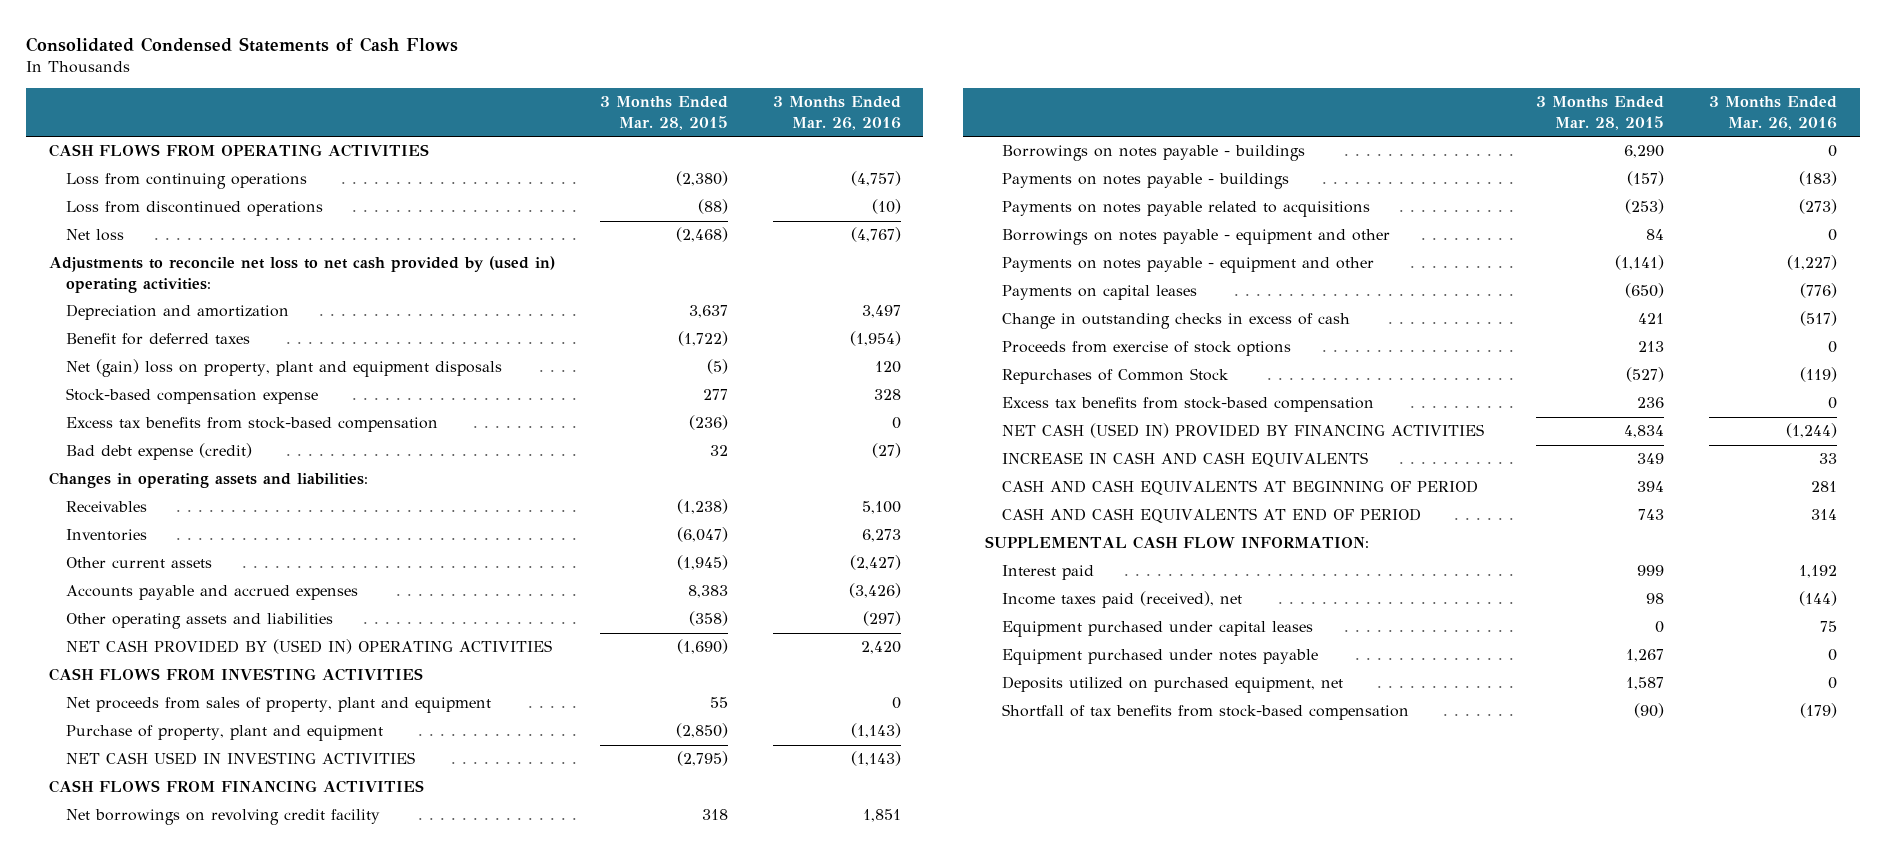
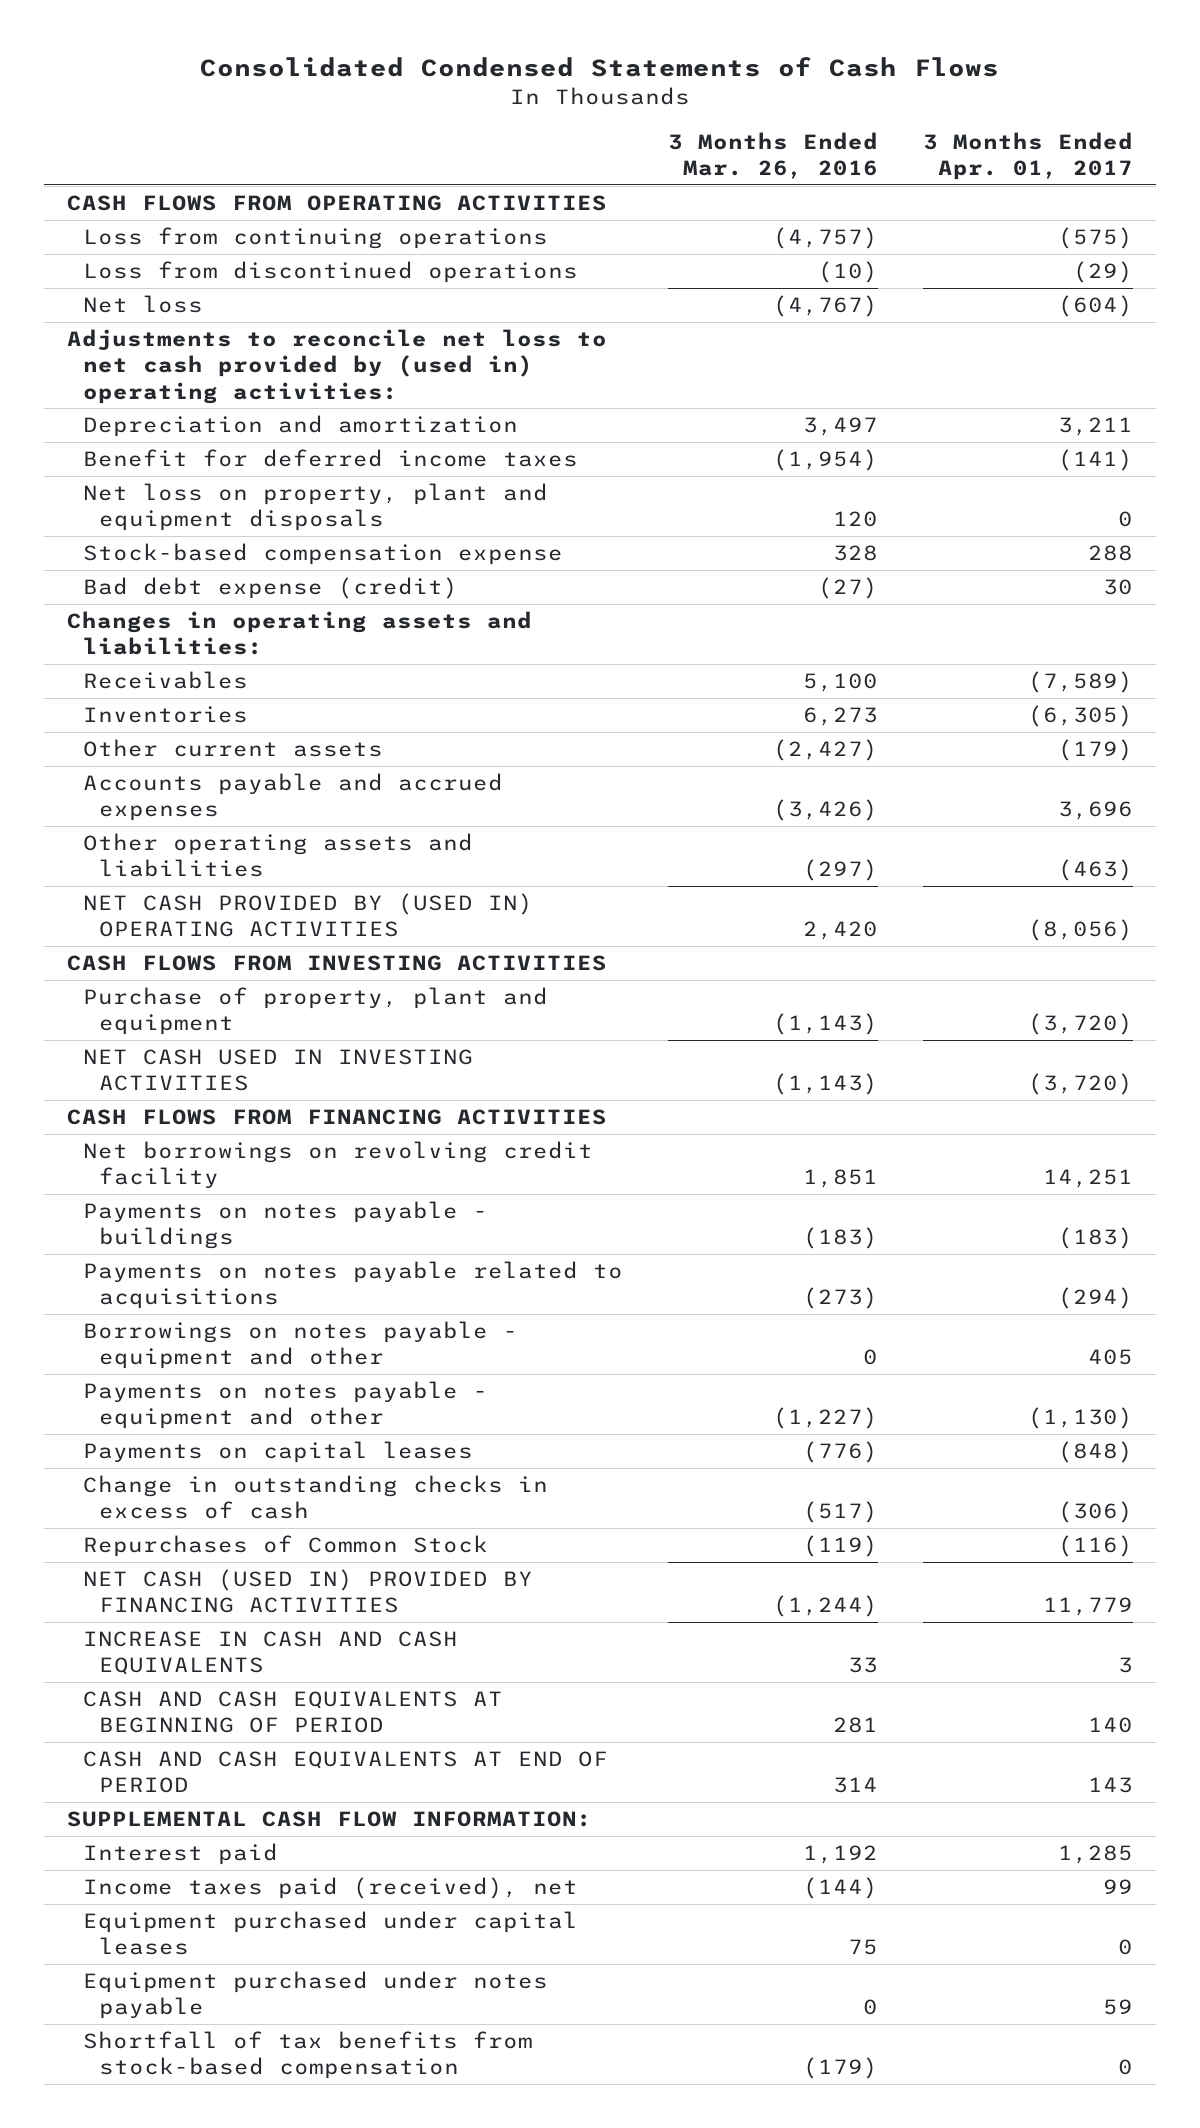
[599,96,728,130] 3 Months Ended Mar. 28, 2015 -> none
none -> [923,131,1134,181] 3 Months Ended Apr. 01, 2017
[65,333,250,346] Benefit for deferred taxes -> [82,449,578,468] Benefit for deferred income taxes
[65,359,502,378] Net (gain) loss on property, plant and equipment disposals -> [82,483,548,532] Net loss on property, plant and equipment disposals
[65,417,438,433] Excess tax benefits from stock-based compensation -> none
[65,697,491,714] Net proceeds from sales of property, plant and equipment -> none
[1002,145,1306,162] Borrowings on notes payable - buildings -> none
[1002,341,1292,357] Proceeds from exercise of stock options -> none
[1002,397,1375,413] Excess tax benefits from stock-based compensation -> none
[1002,676,1344,694] Deposits utilized on purchased equipment, net -> none

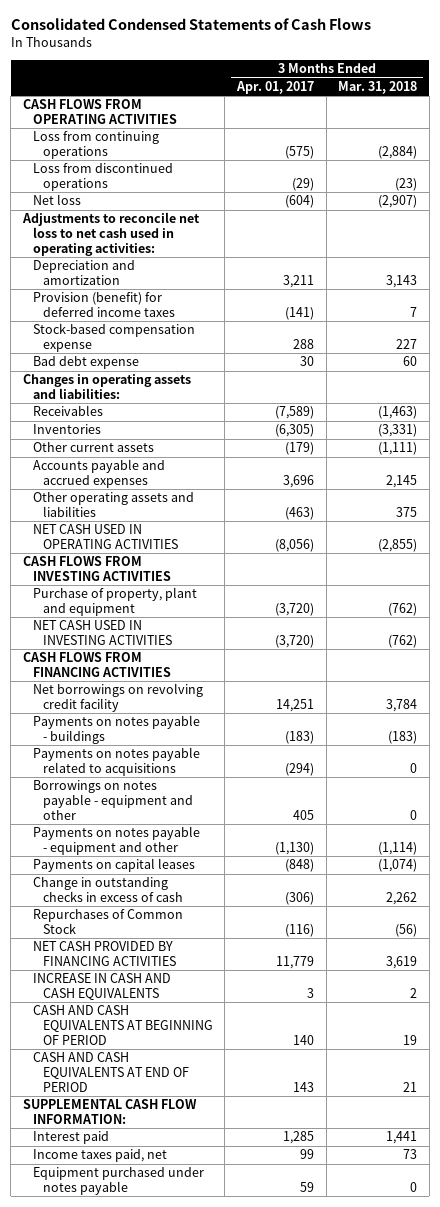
[667,131,878,180] 3 Months Ended Mar. 26, 2016 -> none
none -> [338,80,418,94] Mar. 31, 2018
[66,329,607,404] Adjustments to reconcile net loss to net cash provided by (used in) operating activities: -> [21,212,200,256] Adjustments to reconcile net loss to net cash used in operating activities:
[82,483,548,532] Net loss on property, plant and equipment disposals -> none
[82,449,578,468] Benefit for deferred income taxes -> [32,292,175,318] Provision (benefit) for deferred income taxes
[82,577,458,600] Bad debt expense (credit) -> [32,356,139,370] Bad debt expense
[82,893,533,938] NET CASH PROVIDED BY (USED IN) OPERATING ACTIVITIES -> [32,524,178,550] NET CASH USED IN OPERATING ACTIVITIES
[82,1569,533,1614] NET CASH (USED IN) PROVIDED BY FINANCING ACTIVITIES -> [32,941,176,967] NET CASH PROVIDED BY FINANCING ACTIVITIES
[82,1911,578,1956] Equipment purchased under capital leases -> none
[82,1877,578,1900] Income taxes paid (received), net -> [32,1149,167,1163] Income taxes paid, net
[82,2031,533,2080] Shortfall of tax benefits from stock-based compensation -> none

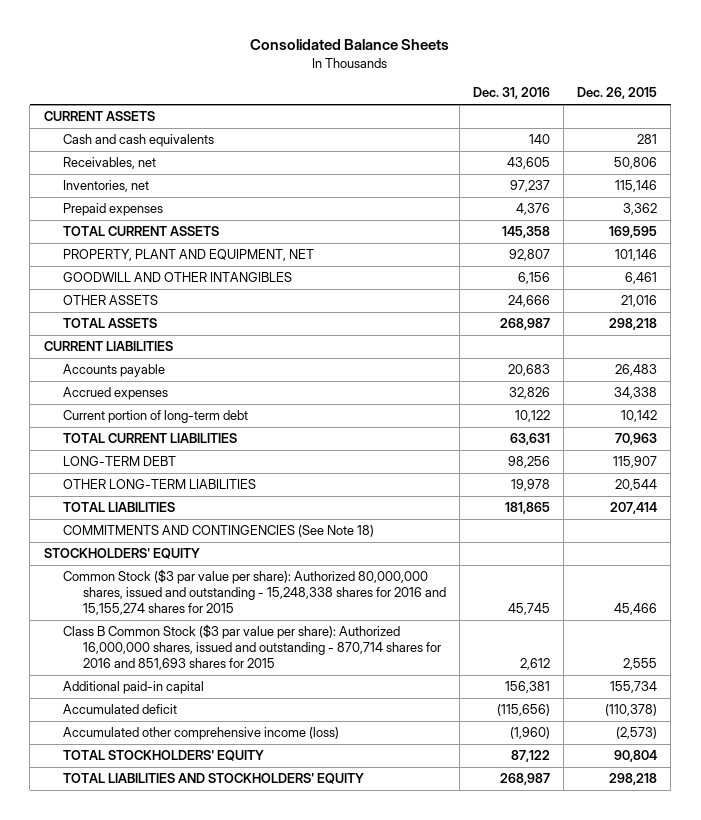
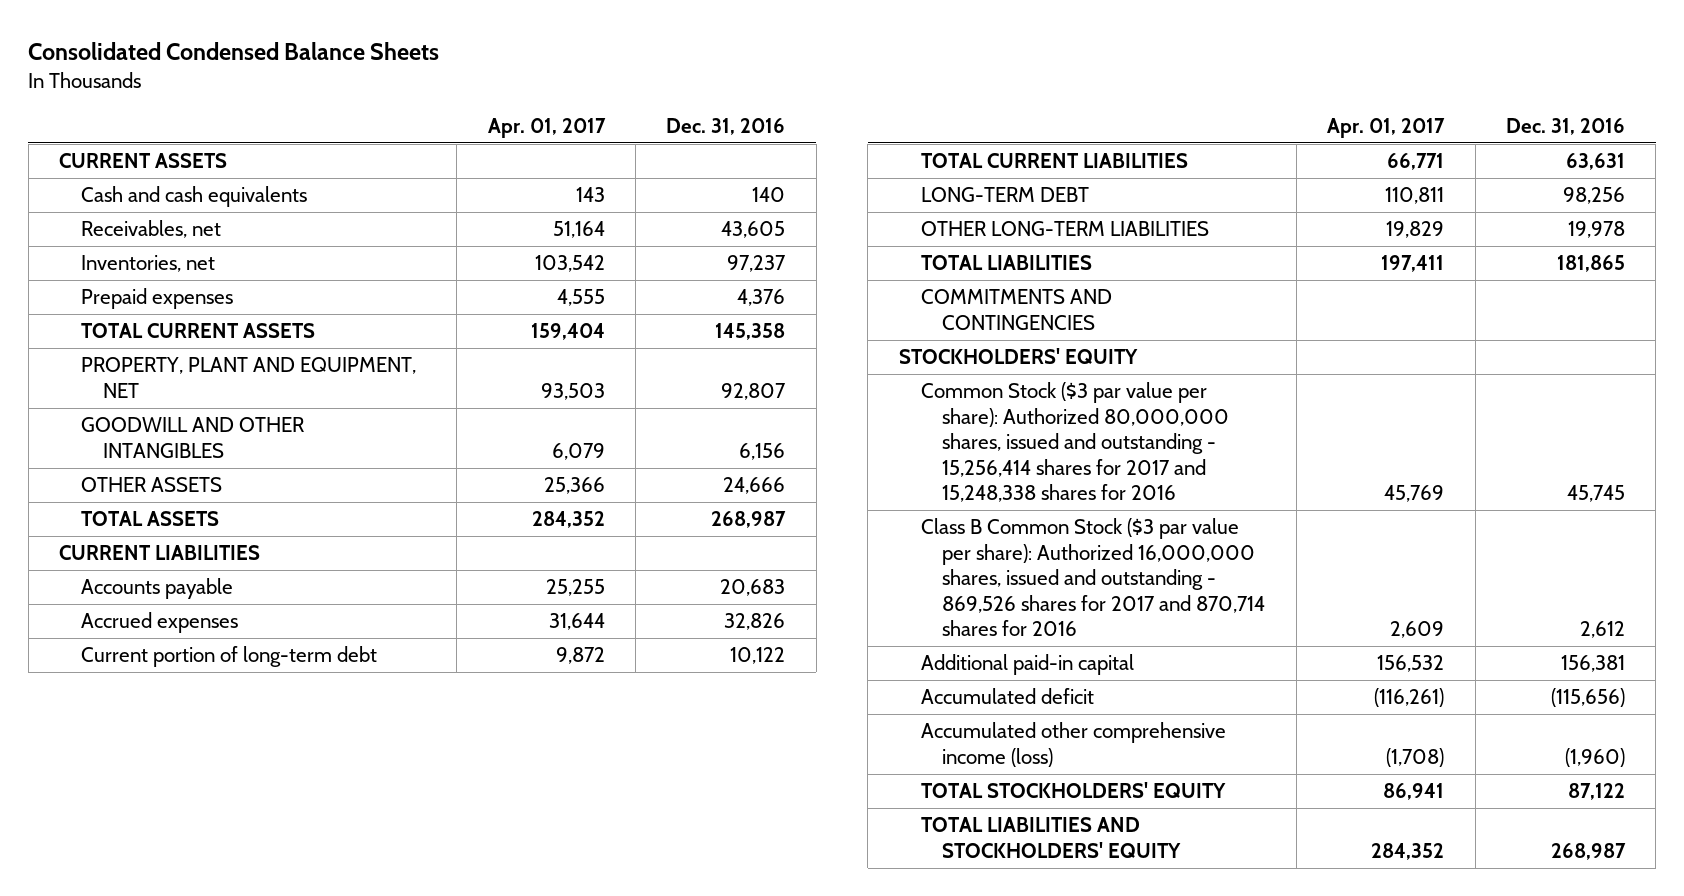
[250,39,450,51] Consolidated Balance Sheets -> [28,42,440,61] Consolidated Condensed Balance Sheets
[577,87,658,100] Dec. 26, 2015 -> none
none -> [487,118,606,139] Apr. 01, 2017
[63,525,375,538] COMMITMENTS AND CONTINGENCIES (See Note 18) -> [920,289,1112,330] COMMITMENTS AND CONTINGENCIES
[63,569,446,615] Common Stock ($3 par value per share): Authorized 80,000,000 shares, issued and outstanding - 15,248,338 shares for 2016 and 15,155,274 shares for 2015 -> [920,382,1230,503] Common Stock ($3 par value per share): Authorized 80,000,000 shares, issued and outstanding - 15,256,414 shares for 2017 and 15,248,338 shares for 2016
[63,624,441,670] Class B Common Stock ($3 par value per share): Authorized 16,000,000 shares, issued and outstanding - 870,714 shares for 2016 and 851,693 shares for 2015 -> [920,518,1266,637] Class B Common Stock ($3 par value per share): Authorized 16,000,000 shares, issued and outstanding - 869,526 shares for 2017 and 870,714 shares for 2016

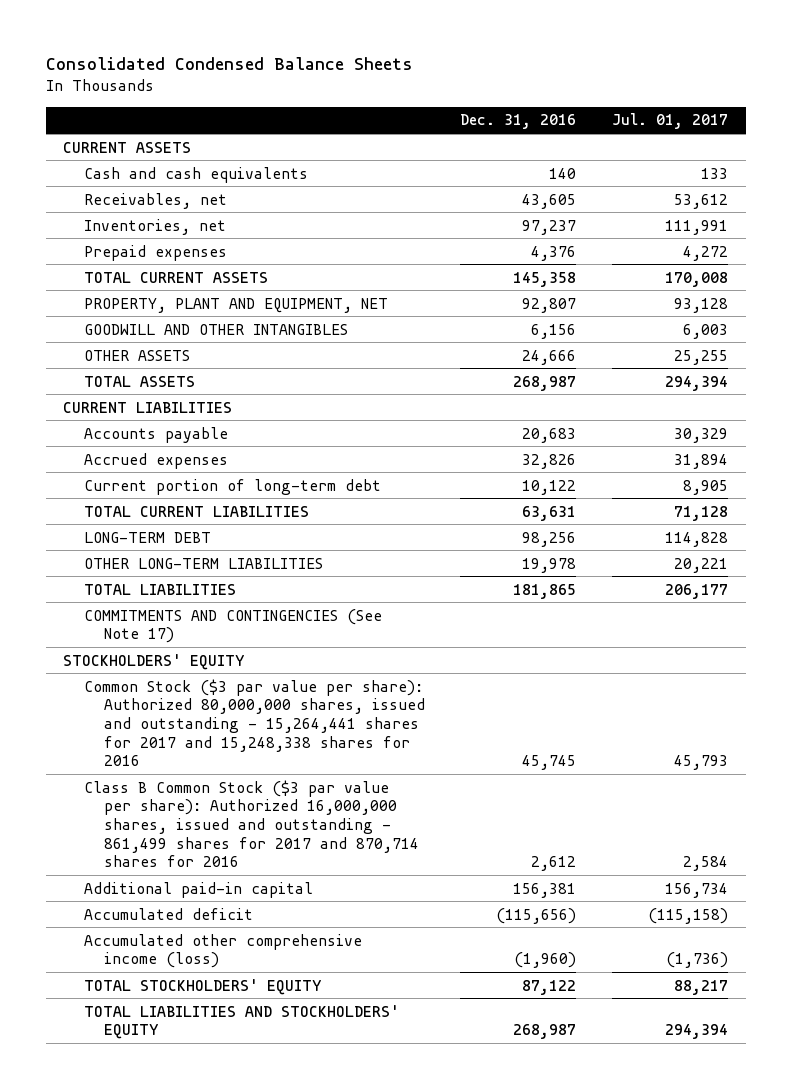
[487,118,606,139] Apr. 01, 2017 -> none
none -> [611,113,728,130] Jul. 01, 2017
[920,289,1112,330] COMMITMENTS AND CONTINGENCIES -> [83,608,382,644] COMMITMENTS AND CONTINGENCIES (See Note 17)
[920,382,1230,503] Common Stock ($3 par value per share): Authorized 80,000,000 shares, issued and outstanding - 15,256,414 shares for 2017 and 15,248,338 shares for 2016 -> [83,678,426,767] Common Stock ($3 par value per share): Authorized 80,000,000 shares, issued and outstanding - 15,264,441 shares for 2017 and 15,248,338 shares for 2016
[920,518,1266,637] Class B Common Stock ($3 par value per share): Authorized 16,000,000 shares, issued and outstanding - 869,526 shares for 2017 and 870,714 shares for 2016 -> [83,779,420,868] Class B Common Stock ($3 par value per share): Authorized 16,000,000 shares, issued and outstanding - 861,499 shares for 2017 and 870,714 shares for 2016

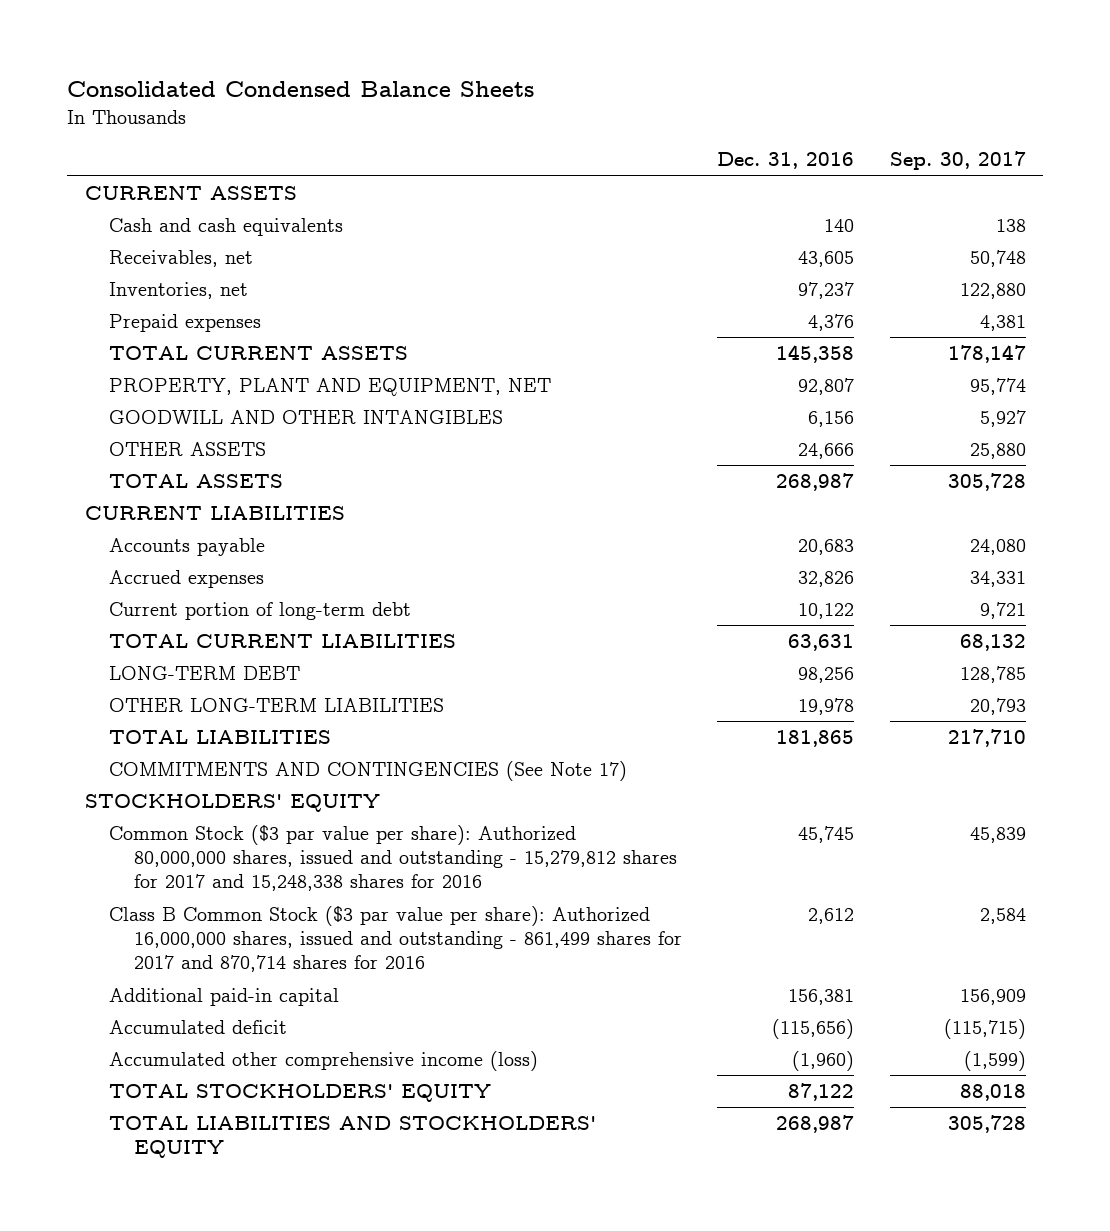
[611,113,728,130] Jul. 01, 2017 -> none
none -> [889,151,1026,171] Sep. 30, 2017
[83,678,426,767] Common Stock ($3 par value per share): Authorized 80,000,000 shares, issued and outstanding - 15,264,441 shares for 2017 and 15,248,338 shares for 2016 -> [109,824,677,892] Common Stock ($3 par value per share): Authorized 80,000,000 shares, issued and outstanding - 15,279,812 shares for 2017 and 15,248,338 shares for 2016

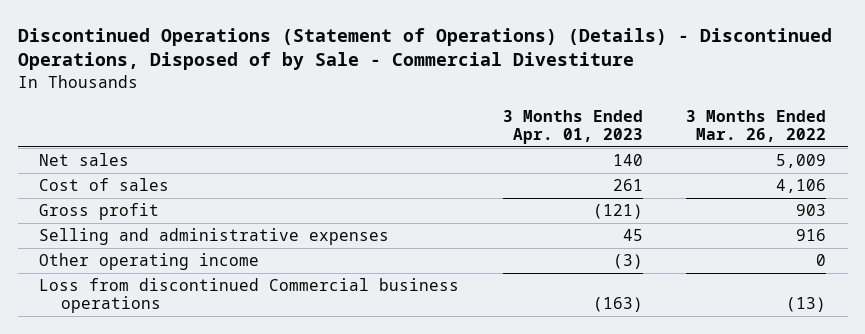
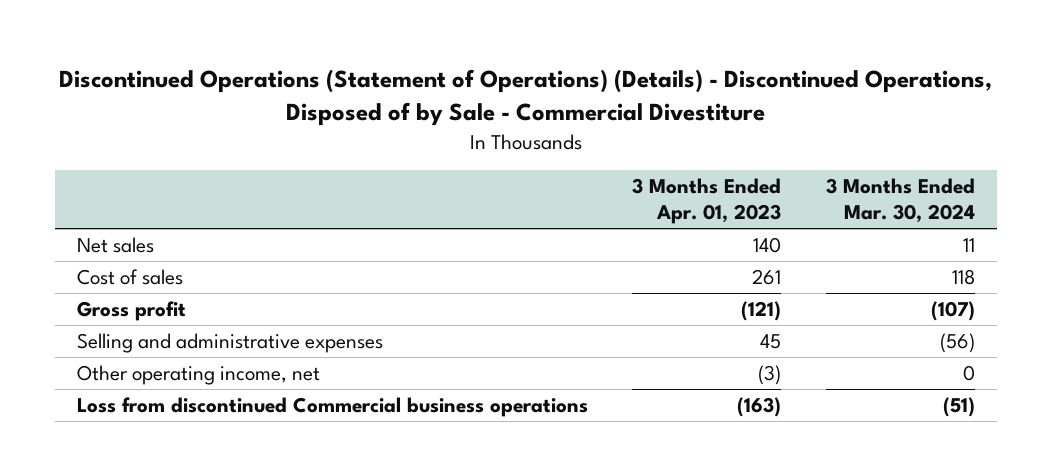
[686,109,827,142] 3 Months Ended Mar. 26, 2022 -> none
none -> [825,178,975,223] 3 Months Ended Mar. 30, 2024
[39,253,260,271] Other operating income -> [76,365,320,386] Other operating income, net

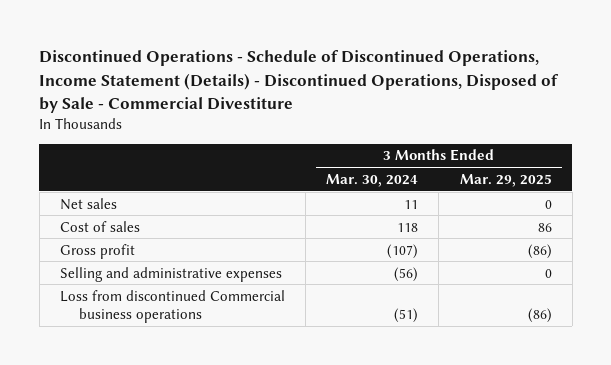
[58,69,992,127] Discontinued Operations (Statement of Operations) (Details) - Discontinued Operations, Disposed of by Sale - Commercial Divestiture -> [39,50,560,113] Discontinued Operations - Schedule of Discontinued Operations, Income Statement (Details) - Discontinued Operations, Disposed of by Sale - Commercial Divestiture
[632,178,782,224] 3 Months Ended Apr. 01, 2023 -> none
none -> [459,173,552,187] Mar. 29, 2025
[76,365,320,386] Other operating income, net -> none

